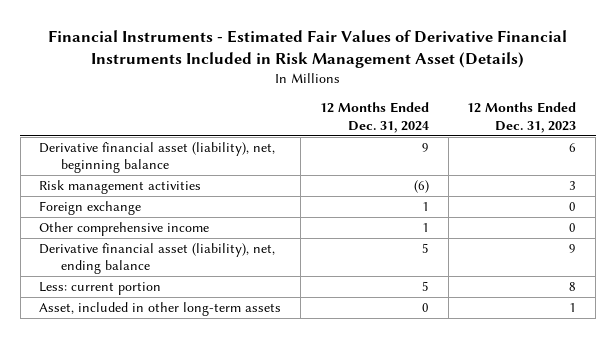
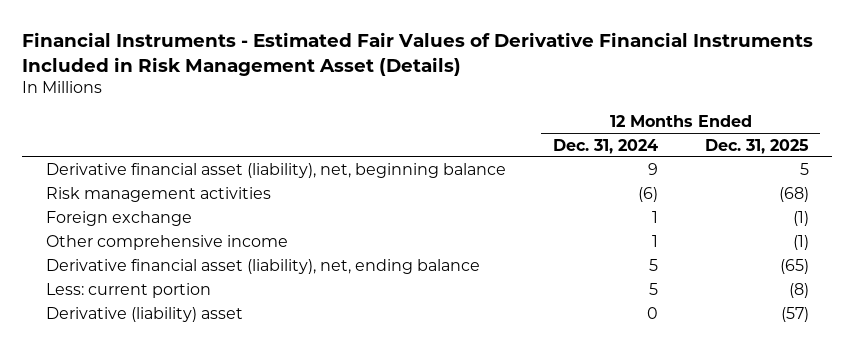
[467,102,577,133] 12 Months Ended Dec. 31, 2023 -> none
none -> [704,138,809,154] Dec. 31, 2025
[39,302,282,317] Asset, included in other long-term assets -> [45,307,243,323] Derivative (liability) asset

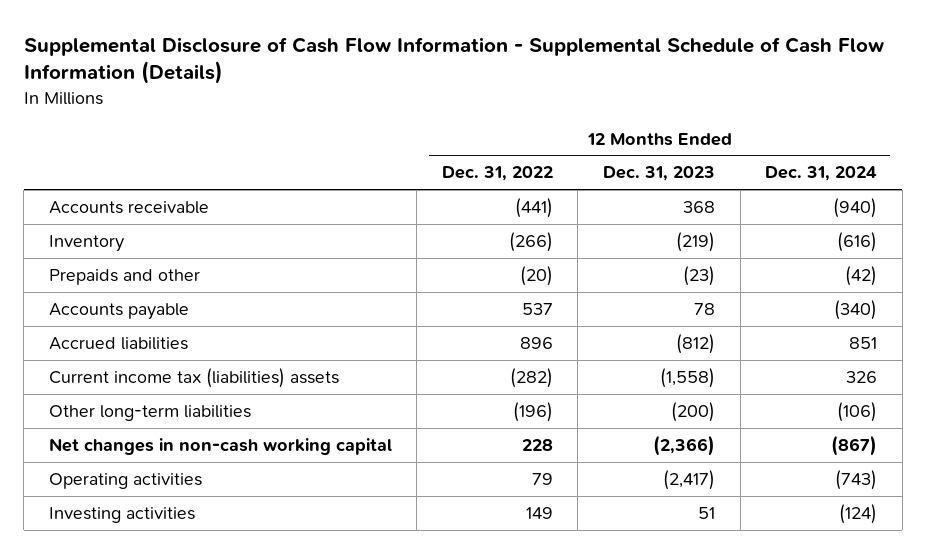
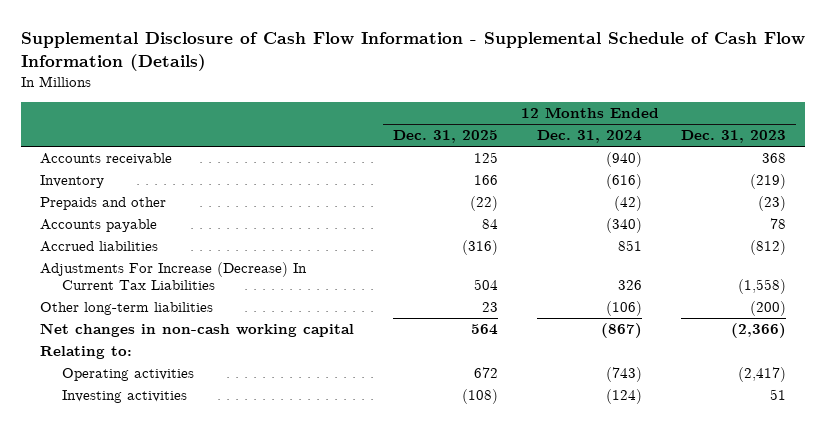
[441,166,553,182] Dec. 31, 2022 -> none
none -> [393,130,499,144] Dec. 31, 2025
[48,367,339,388] Current income tax (liabilities) assets -> [40,262,308,291] Adjustments For Increase (Decrease) In Current Tax Liabilities
none -> [40,346,133,360] Relating to:

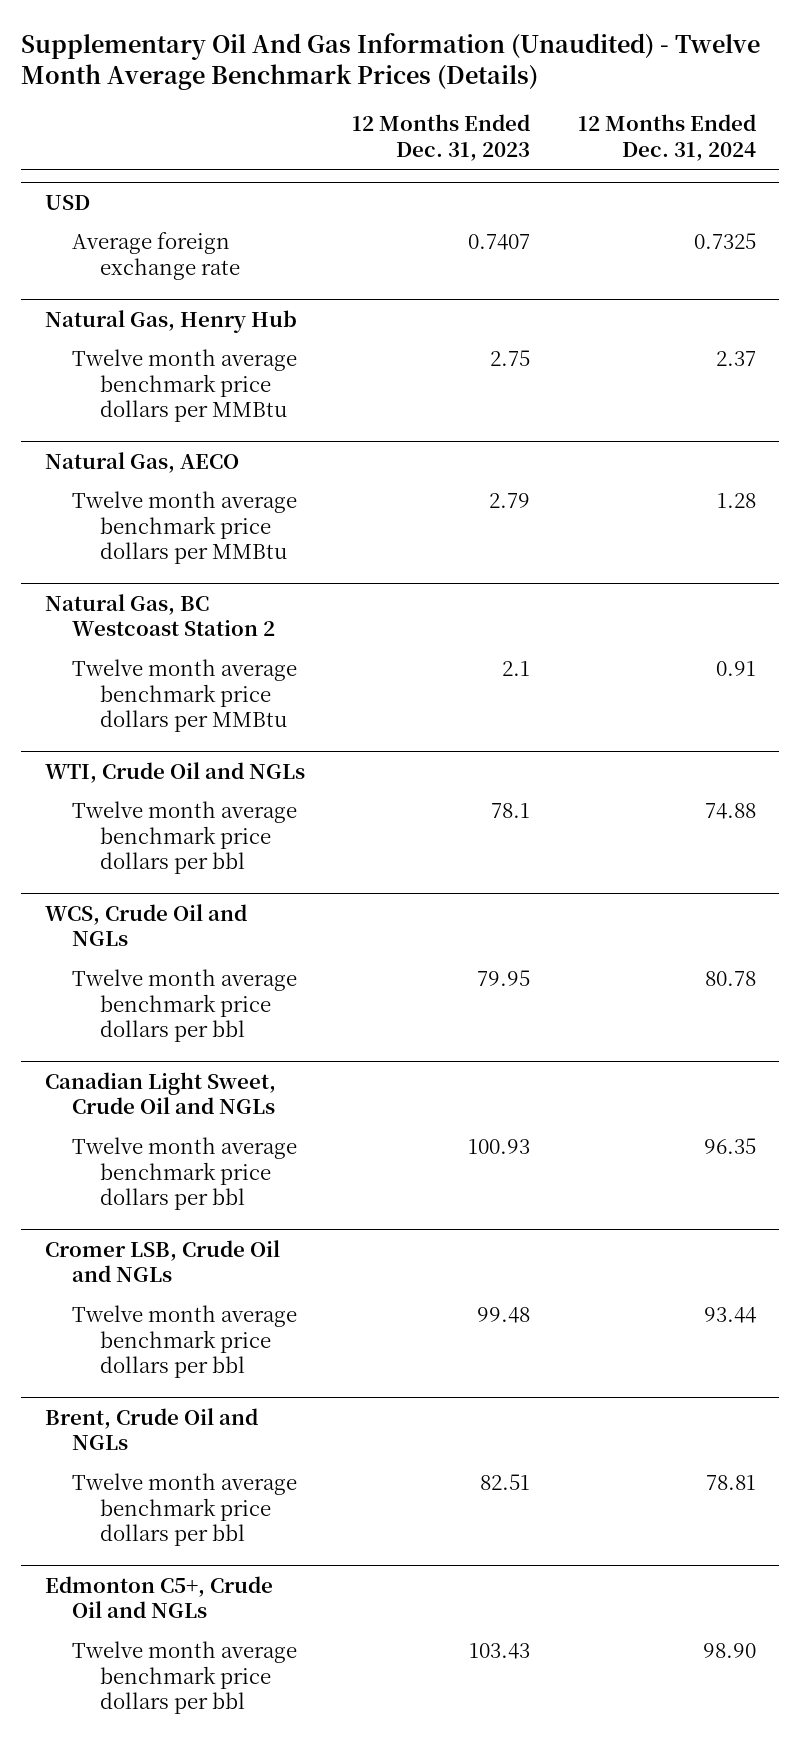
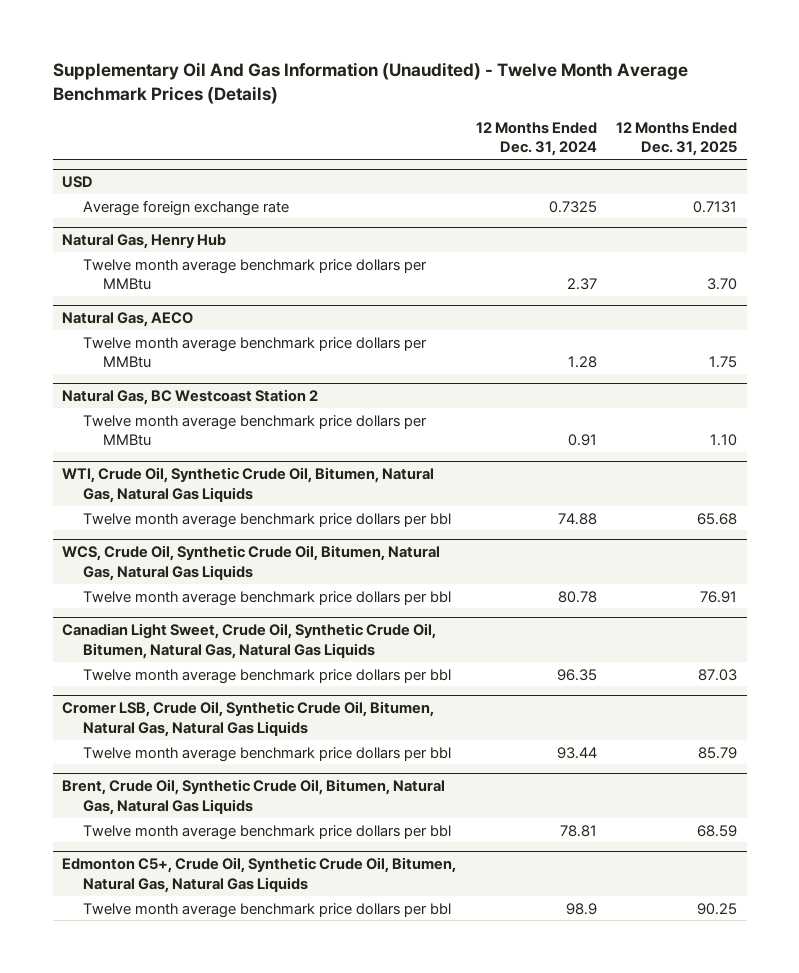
[352,114,531,161] 12 Months Ended Dec. 31, 2023 -> none
none -> [615,121,737,157] 12 Months Ended Dec. 31, 2025
[44,761,305,783] WTI, Crude Oil and NGLs -> none
none -> [62,467,435,504] WTI, Crude Oil, Synthetic Crude Oil, Bitumen, Natural Gas, Natural Gas Liquids
[44,903,247,947] WCS, Crude Oil and NGLs -> none
none -> [62,545,441,582] WCS, Crude Oil, Synthetic Crude Oil, Bitumen, Natural Gas, Natural Gas Liquids
[44,1071,276,1115] Canadian Light Sweet, Crude Oil and NGLs -> none
none -> [62,623,437,660] Canadian Light Sweet, Crude Oil, Synthetic Crude Oil, Bitumen, Natural Gas, Natural Gas Liquids
[44,1239,280,1283] Cromer LSB, Crude Oil and NGLs -> none
none -> [62,701,435,738] Cromer LSB, Crude Oil, Synthetic Crude Oil, Bitumen, Natural Gas, Natural Gas Liquids
[44,1407,258,1451] Brent, Crude Oil and NGLs -> none
none -> [62,779,446,816] Brent, Crude Oil, Synthetic Crude Oil, Bitumen, Natural Gas, Natural Gas Liquids
[44,1575,273,1619] Edmonton C5+, Crude Oil and NGLs -> none
none -> [62,857,457,894] Edmonton C5+, Crude Oil, Synthetic Crude Oil, Bitumen, Natural Gas, Natural Gas Liquids
[702,1643,756,1659] 98.90 -> [565,902,597,915] 98.9

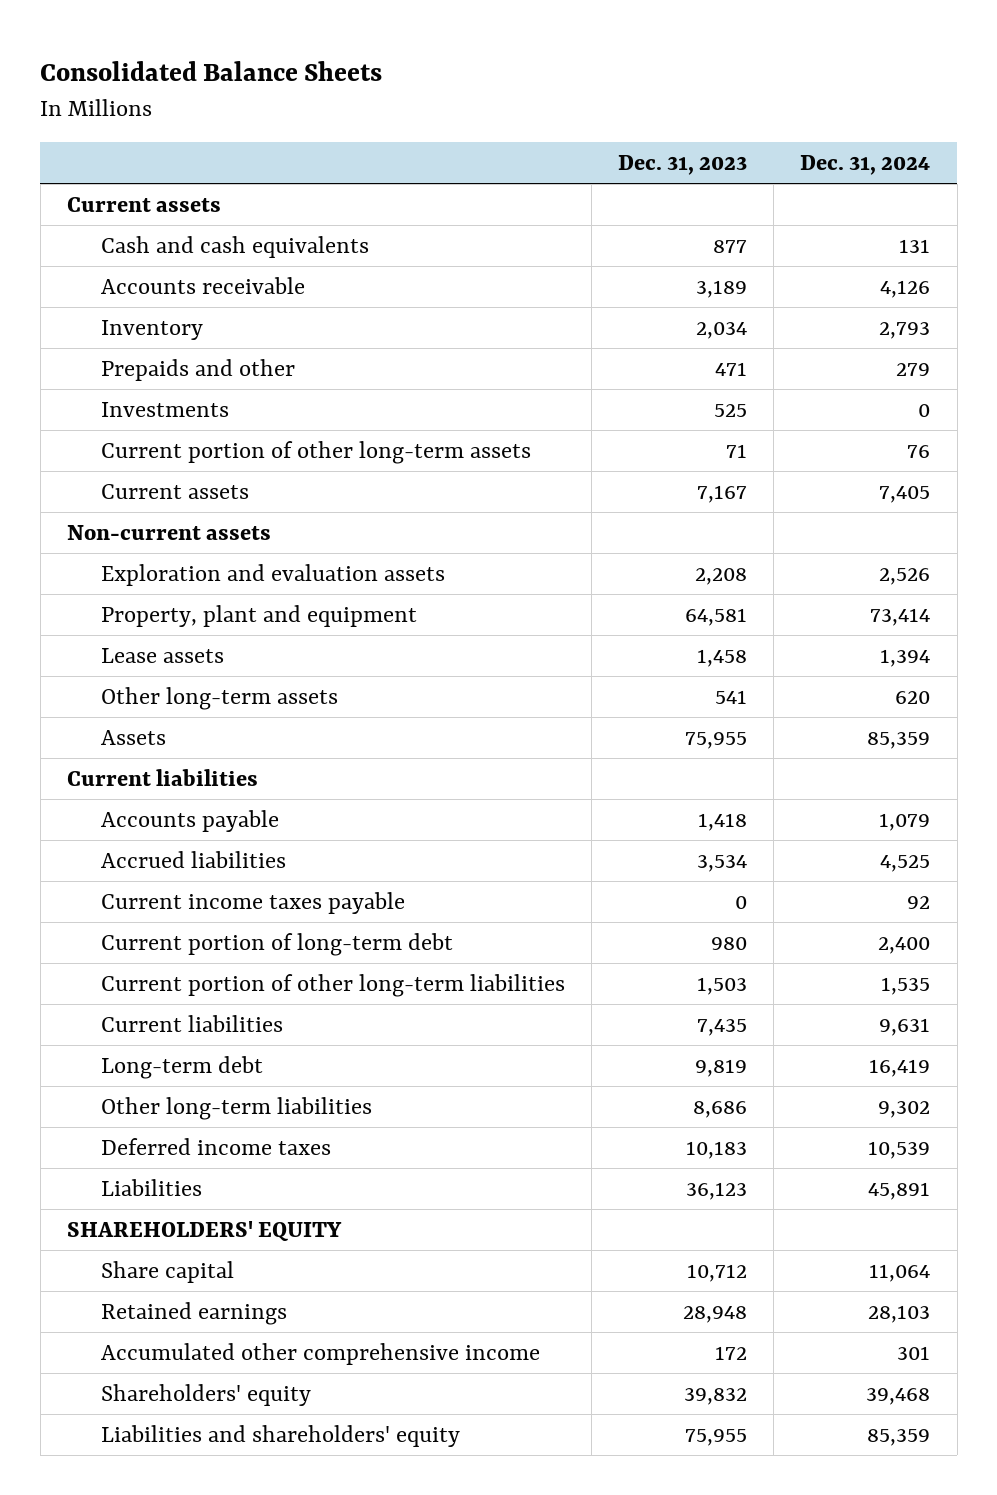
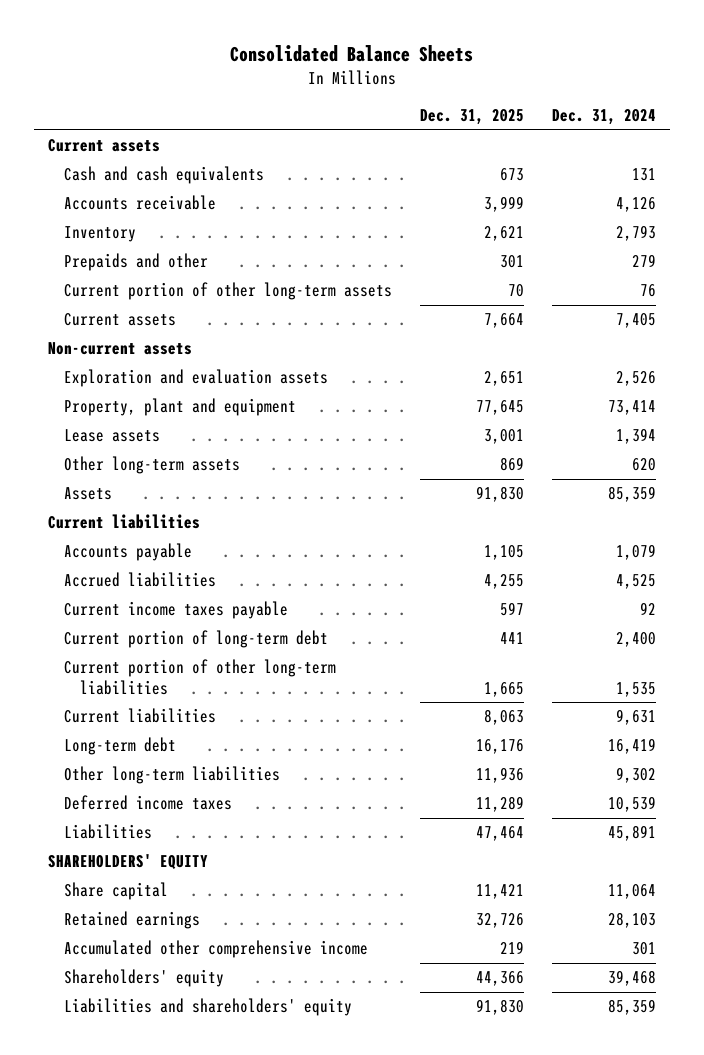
[618,155,748,176] Dec. 31, 2023 -> none
none -> [419,109,524,126] Dec. 31, 2025
[100,401,229,417] Investments -> none

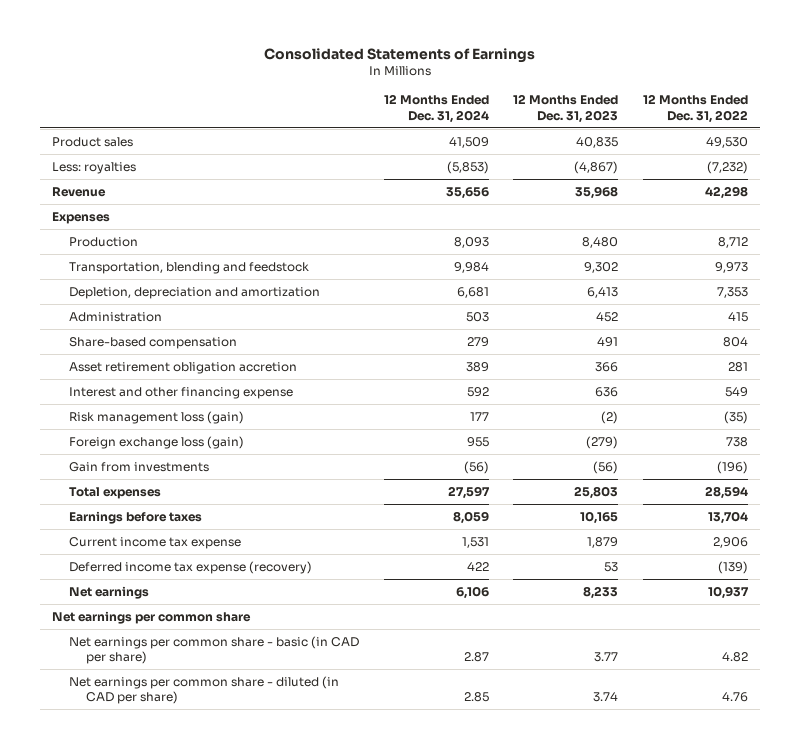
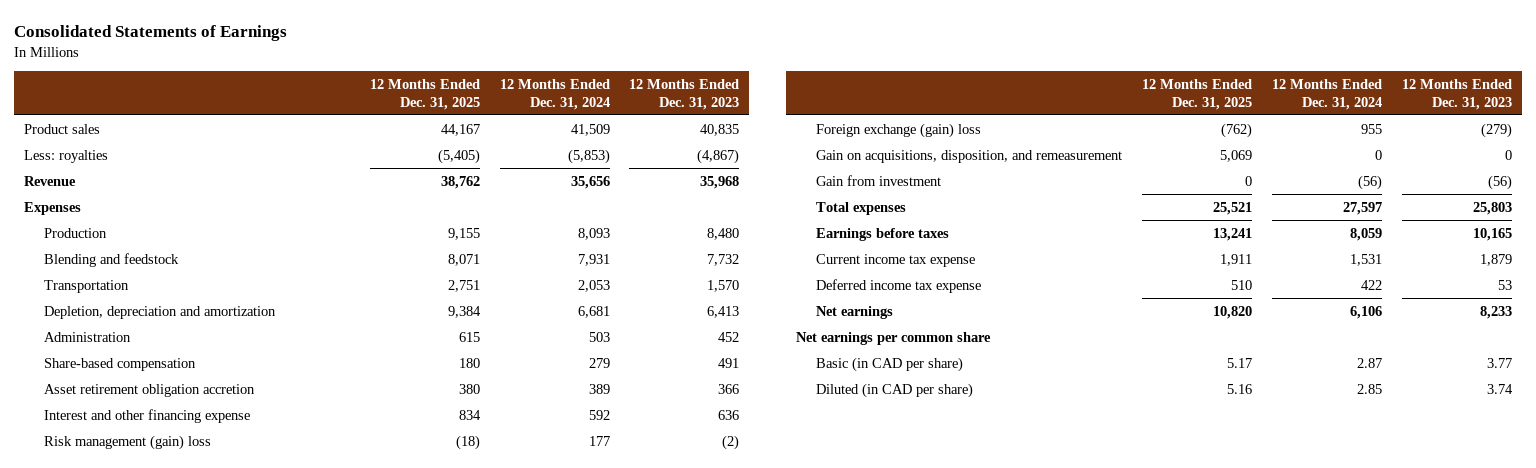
[643,94,749,123] 12 Months Ended Dec. 31, 2022 -> none
none -> [369,79,480,110] 12 Months Ended Dec. 31, 2025
[69,261,310,274] Transportation, blending and feedstock -> [43,252,179,267] Blending and feedstock
[453,261,489,273] 9,984 -> [577,253,610,266] 7,931
[584,261,619,273] 9,302 -> [707,253,740,266] 7,732
none -> [43,279,129,293] Transportation
[69,410,245,424] Risk management loss (gain) -> [43,434,211,450] Risk management (gain) loss
[69,435,245,449] Foreign exchange loss (gain) -> [816,122,982,138] Foreign exchange (gain) loss
none -> [816,149,1123,163] Gain on acquisitions, disposition, and remeasurement
[69,461,210,472] Gain from investments -> [816,174,942,186] Gain from investment
[69,560,313,574] Deferred income tax expense (recovery) -> [816,278,982,293] Deferred income tax expense
[69,635,360,665] Net earnings per common share - basic (in CAD per share) -> [816,356,964,372] Basic (in CAD per share)
[69,675,340,705] Net earnings per common share - diluted (in CAD per share) -> [816,382,974,398] Diluted (in CAD per share)

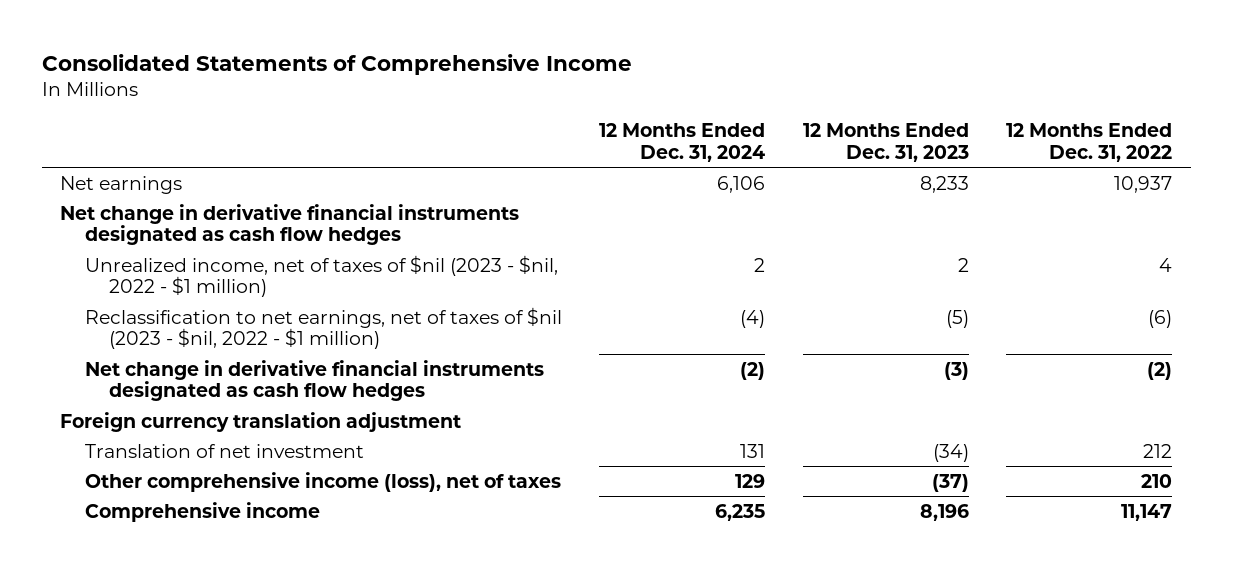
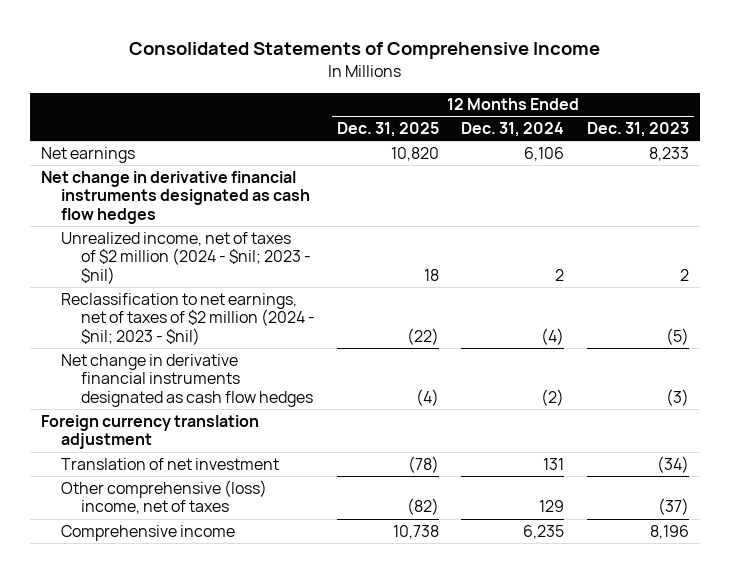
[1006,122,1173,162] 12 Months Ended Dec. 31, 2022 -> none
none -> [337,122,440,138] Dec. 31, 2025
[84,254,558,298] Unrealized income, net of taxes of $nil (2023 - $nil, 2022 - $1 million) -> [61,231,312,285] Unrealized income, net of taxes of $2 million (2024 - $nil; 2023 - $nil)
[84,306,562,350] Reclassification to net earnings, net of taxes of $nil (2023 - $nil, 2022 - $1 million) -> [61,292,316,346] Reclassification to net earnings, net of taxes of $2 million (2024 - $nil; 2023 - $nil)
[84,471,561,492] Other comprehensive income (loss), net of taxes -> [61,479,268,515] Other comprehensive (loss) income, net of taxes

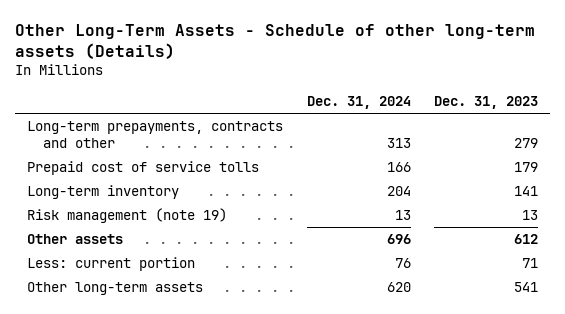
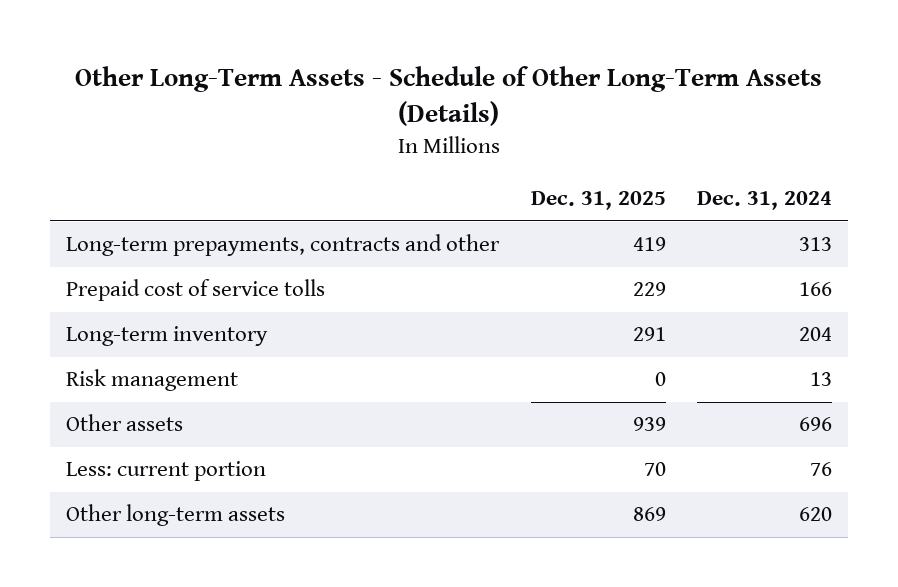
[15,24,536,60] Other Long-Term Assets - Schedule of other long-term assets (Details) -> [75,66,823,126] Other Long-Term Assets - Schedule of Other Long-Term Assets (Details)
[434,95,539,109] Dec. 31, 2023 -> none
none -> [530,191,666,211] Dec. 31, 2025
[26,208,227,224] Risk management (note 19) -> [66,369,239,392] Risk management

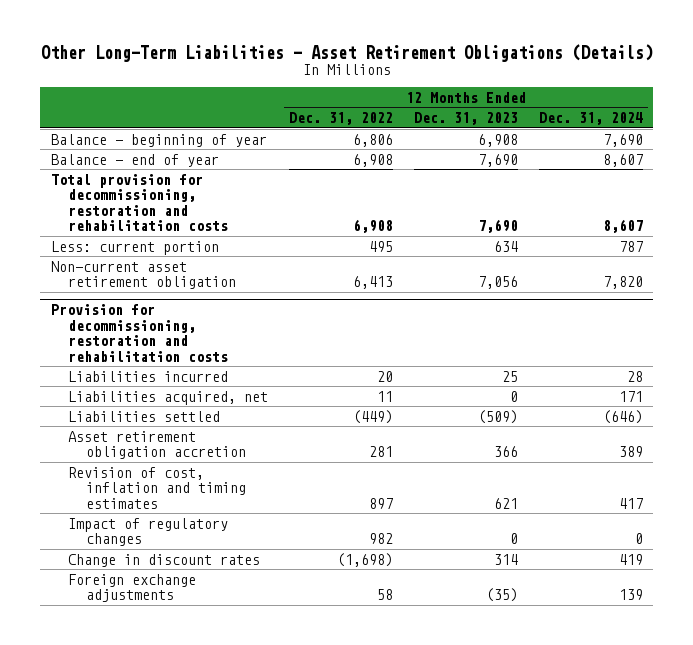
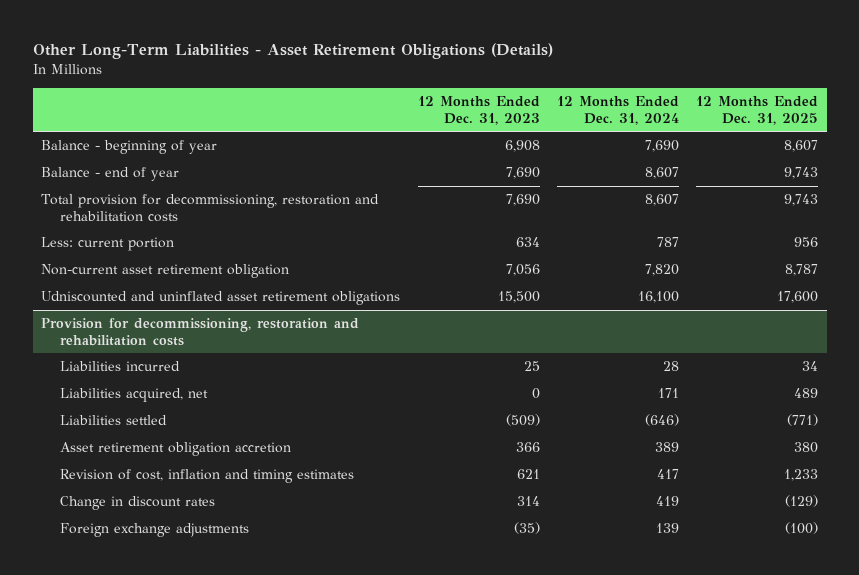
[289,112,394,126] Dec. 31, 2022 -> none
none -> [696,95,819,125] 12 Months Ended Dec. 31, 2025
none -> [41,291,401,306] Udniscounted and uninflated asset retirement obligations
[68,517,229,547] Impact of regulatory changes -> none

